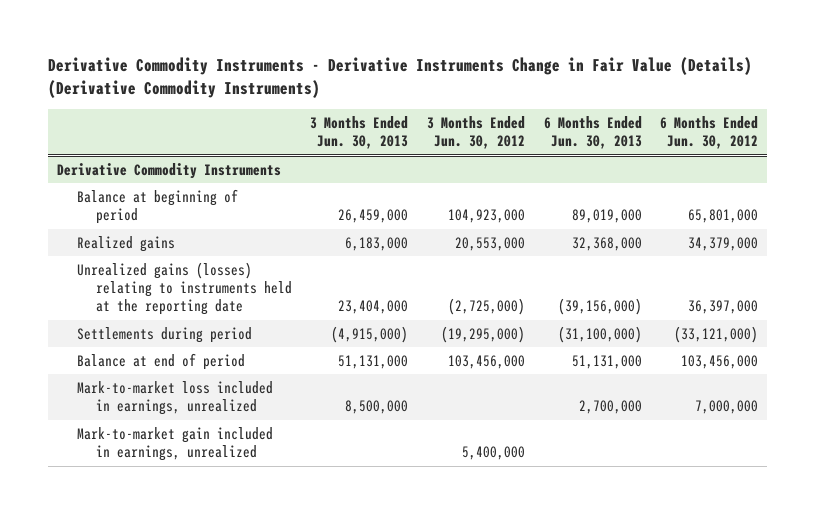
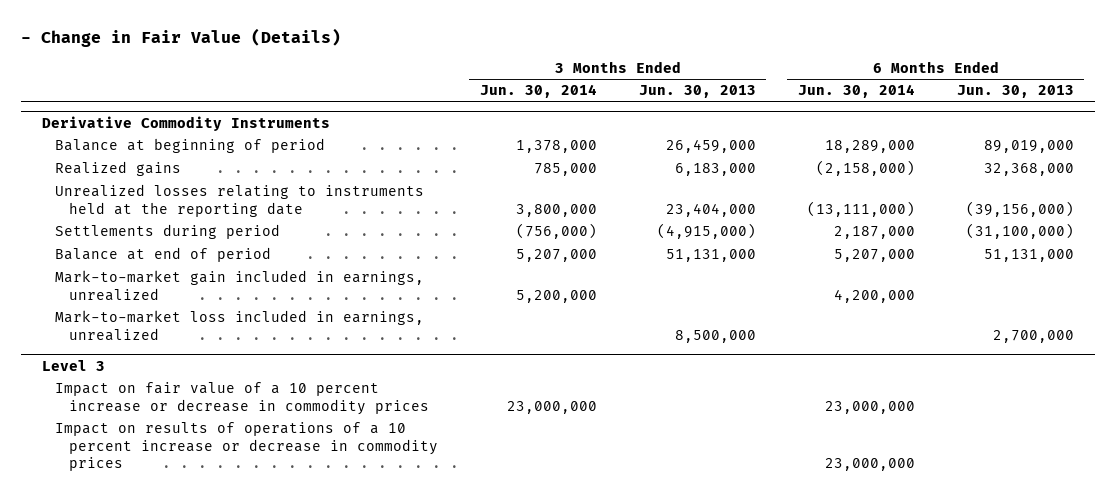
[48,57,753,99] Derivative Commodity Instruments - Derivative Instruments Change in Fair Value (Details) (Derivative Commodity Instruments) -> [20,27,341,47] - Change in Fair Value (Details)
[427,116,526,150] 3 Months Ended Jun. 30, 2012 -> none
[660,116,759,150] 6 Months Ended Jun. 30, 2012 -> none
none -> [479,84,597,99] Jun. 30, 2014
none -> [797,84,915,99] Jun. 30, 2014
[76,261,292,316] Unrealized gains (losses) relating to instruments held at the reporting date -> [55,184,425,217] Unrealized losses relating to instruments held at the reporting date
[76,380,273,416] Mark-to-market loss included in earnings, unrealized -> [55,310,425,341] Mark-to-market loss included in earnings, unrealized
none -> [41,359,105,371] Level 3
none -> [55,382,429,415] Impact on fair value of a 10 percent increase or decrease in commodity prices
none -> [55,422,438,472] Impact on results of operations of a 10 percent increase or decrease in commodity prices

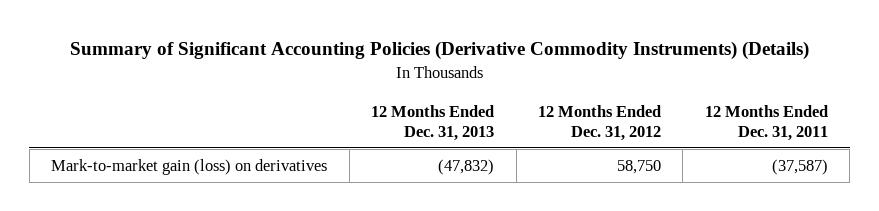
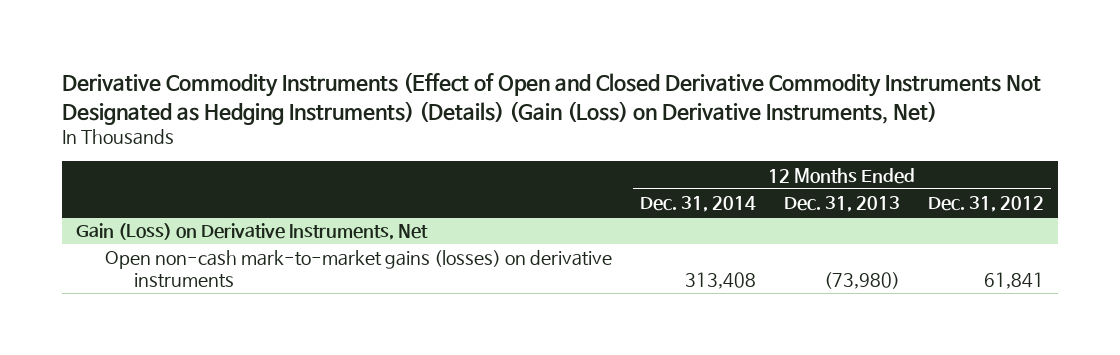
[69,41,809,61] Summary of Significant Accounting Policies (Derivative Commodity Instruments) (Details) -> [62,72,1042,125] Derivative Commodity Instruments (Effect of Open and Closed Derivative Commodity Instruments Not Designated as Hedging Instruments) (Details) (Gain (Loss) on Derivative Instruments, Net)
[704,104,828,141] 12 Months Ended Dec. 31, 2011 -> none
none -> [640,195,757,212] Dec. 31, 2014
none -> [76,223,429,241] Gain (Loss) on Derivative Instruments, Net
[51,159,328,176] Mark-to-market gain (loss) on derivatives -> [105,250,613,288] Open non-cash mark-to-market gains (losses) on derivative instruments
[438,159,495,176] (47,832) -> [824,271,901,289] (73,980)
[616,160,661,175] 58,750 -> [983,271,1044,289] 61,841

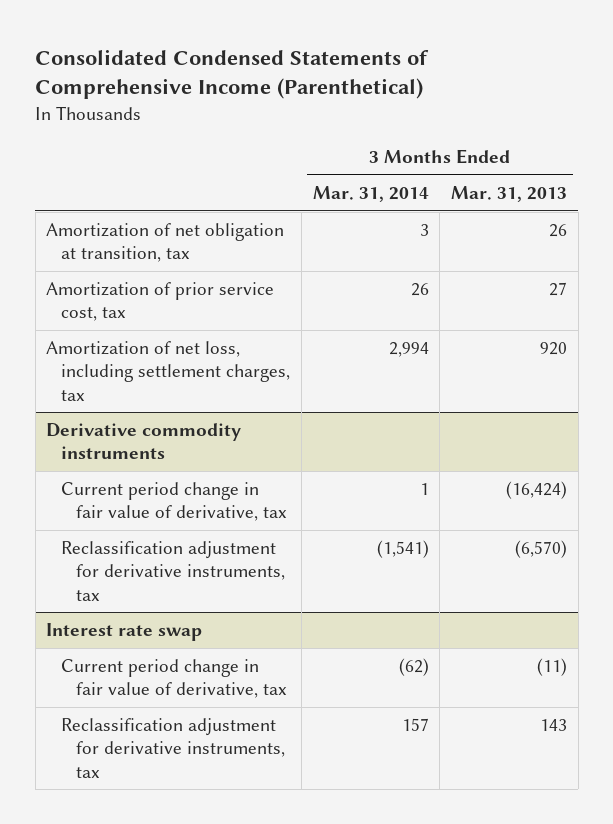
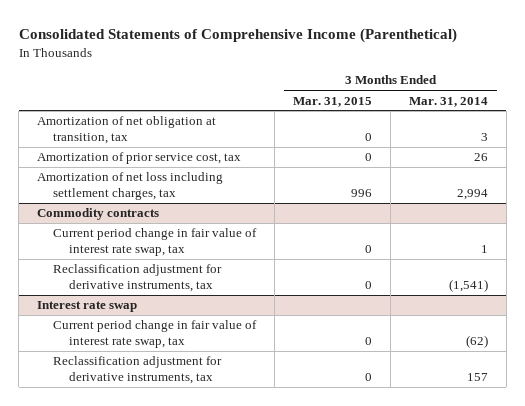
[35,48,430,100] Consolidated Condensed Statements of Comprehensive Income (Parenthetical) -> [18,28,457,44] Consolidated Statements of Comprehensive Income (Parenthetical)
[451,185,568,202] Mar. 31, 2013 -> none
none -> [293,96,373,107] Mar. 31, 2015
[46,423,242,460] Derivative commodity instruments -> none
[46,341,291,401] Amortization of net loss, including settlement charges, tax -> [37,172,224,200] Amortization of net loss including settlement charges, tax
none -> [37,208,160,221] Commodity contracts
[61,482,287,522] Current period change in fair value of derivative, tax -> [53,228,258,256] Current period change in fair value of interest rate swap, tax
[61,659,287,699] Current period change in fair value of derivative, tax -> [53,320,258,348] Current period change in fair value of interest rate swap, tax

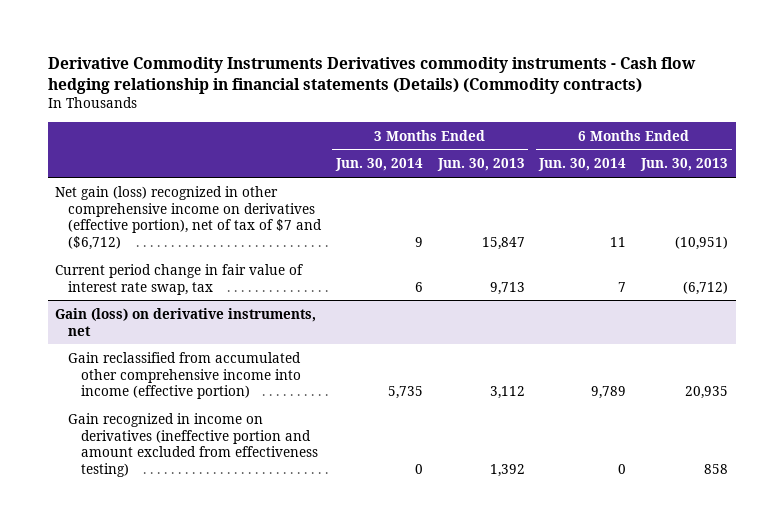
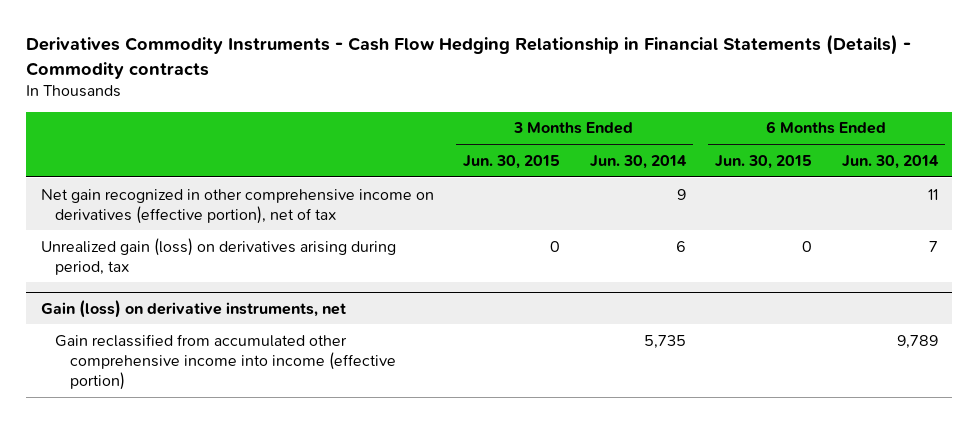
[47,56,696,95] Derivative Commodity Instruments Derivatives commodity instruments - Cash flow hedging relationship in financial statements (Details) (Commodity contracts) -> [25,34,911,79] Derivatives Commodity Instruments - Cash Flow Hedging Relationship in Financial Statements (Details) - Commodity contracts
[436,158,525,172] Jun. 30, 2013 -> none
[640,158,729,172] Jun. 30, 2013 -> none
none -> [463,154,561,169] Jun. 30, 2015
none -> [715,154,813,169] Jun. 30, 2015
[54,185,322,251] Net gain (loss) recognized in other comprehensive income on derivatives (effective portion), net of tax of $7 and ($6,712) -> [40,188,434,224] Net gain recognized in other comprehensive income on derivatives (effective portion), net of tax
[54,263,303,295] Current period change in fair value of interest rate swap, tax -> [40,237,396,275] Unrealized gain (loss) on derivatives arising during period, tax
[67,412,318,478] Gain recognized in income on derivatives (ineffective portion and amount excluded from effectiveness testing) -> none

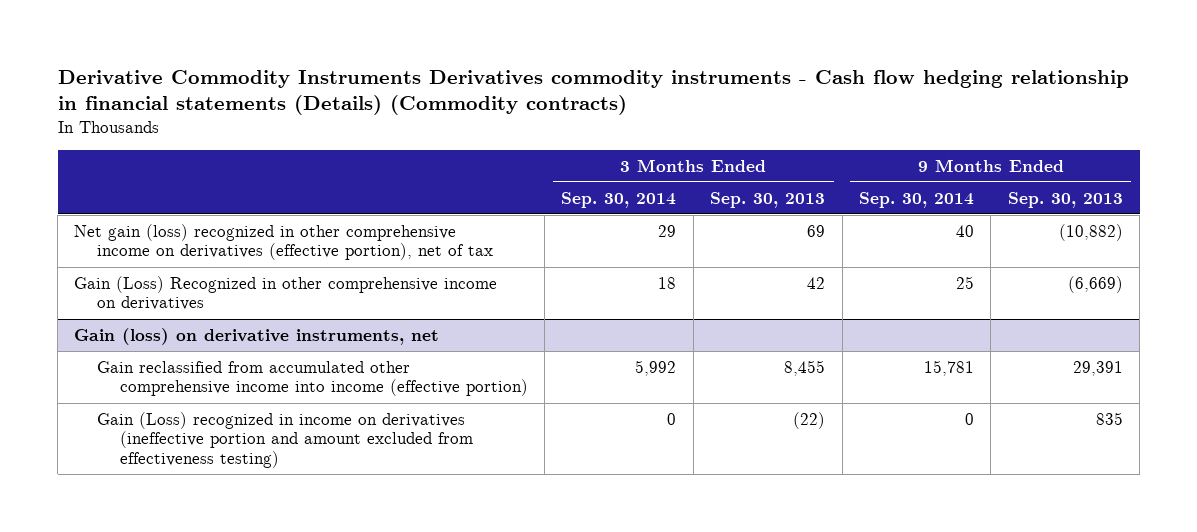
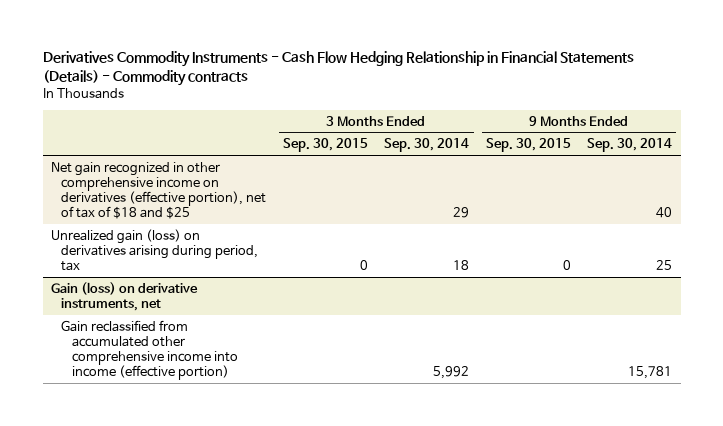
[57,69,1129,116] Derivative Commodity Instruments Derivatives commodity instruments - Cash flow hedging relationship in financial statements (Details) (Commodity contracts) -> [42,50,634,86] Derivatives Commodity Instruments - Cash Flow Hedging Relationship in Financial Statements (Details) - Commodity contracts
[710,191,826,208] Sep. 30, 2013 -> none
[1007,191,1123,208] Sep. 30, 2013 -> none
none -> [282,138,368,153] Sep. 30, 2015
none -> [485,138,571,153] Sep. 30, 2015
[74,223,494,261] Net gain (loss) recognized in other comprehensive income on derivatives (effective portion), net of tax -> [51,161,267,220] Net gain recognized in other comprehensive income on derivatives (effective portion), net of tax of $18 and $25
[74,275,498,311] Gain (Loss) Recognized in other comprehensive income on derivatives -> [51,228,259,271] Unrealized gain (loss) on derivatives arising during period, tax
[97,411,473,469] Gain (Loss) recognized in income on derivatives (ineffective portion and amount excluded from effectiveness testing) -> none

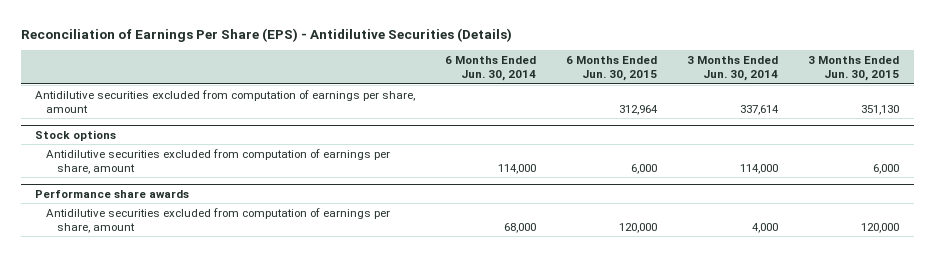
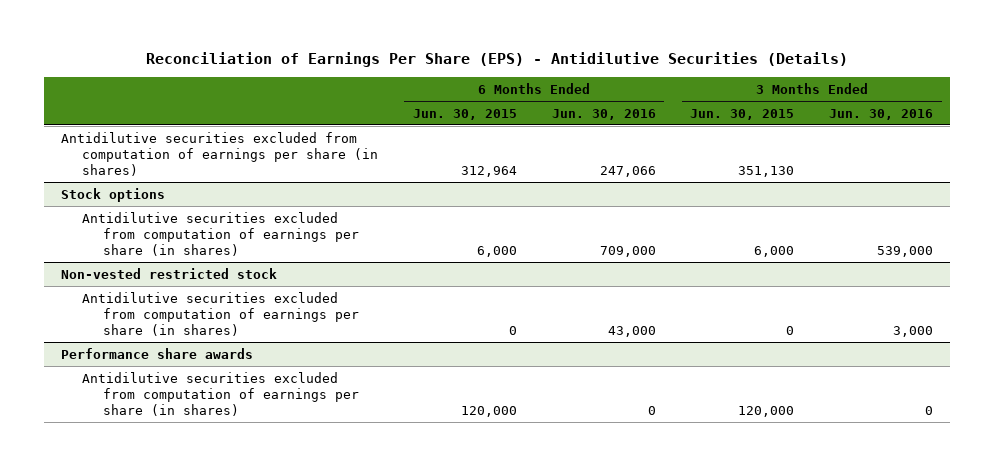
[445,56,537,82] 6 Months Ended Jun. 30, 2014 -> none
[687,56,779,82] 3 Months Ended Jun. 30, 2014 -> none
none -> [551,108,656,120] Jun. 30, 2016
none -> [829,108,934,120] Jun. 30, 2016
[35,89,416,113] Antidilutive securities excluded from computation of earnings per share, amount -> [61,131,379,177] Antidilutive securities excluded from computation of earnings per share (in shares)
[46,148,391,174] Antidilutive securities excluded from computation of earnings per share, amount -> [82,211,359,257] Antidilutive securities excluded from computation of earnings per share (in shares)
none -> [61,267,278,279] Non-vested restricted stock
none -> [82,291,359,337] Antidilutive securities excluded from computation of earnings per share (in shares)
[46,207,391,233] Antidilutive securities excluded from computation of earnings per share, amount -> [82,371,359,417] Antidilutive securities excluded from computation of earnings per share (in shares)

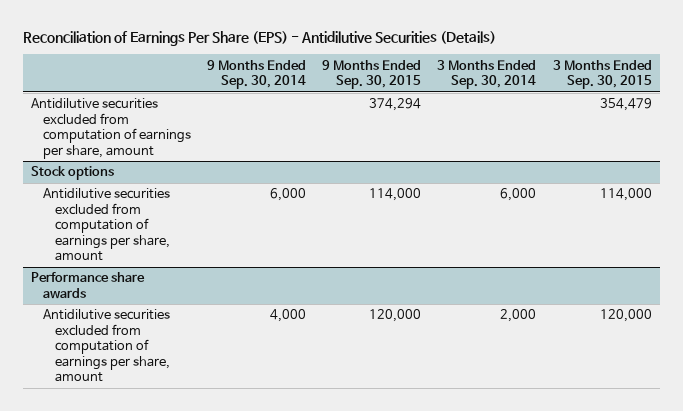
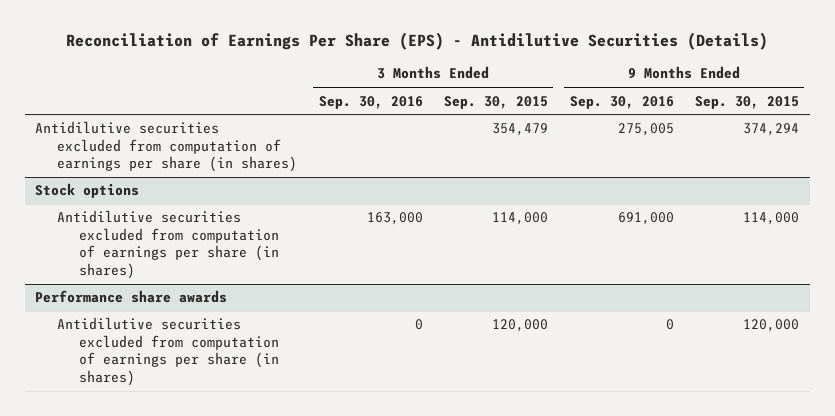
[207,59,307,90] 9 Months Ended Sep. 30, 2014 -> none
[437,59,537,90] 3 Months Ended Sep. 30, 2014 -> none
none -> [318,95,423,109] Sep. 30, 2016
none -> [569,95,674,109] Sep. 30, 2016
[30,98,191,159] Antidilutive securities excluded from computation of earnings per share, amount -> [35,121,298,173] Antidilutive securities excluded from computation of earnings per share (in shares)
[42,188,170,262] Antidilutive securities excluded from computation of earnings per share, amount -> [57,210,279,279] Antidilutive securities excluded from computation of earnings per share (in shares)
[42,309,170,383] Antidilutive securities excluded from computation of earnings per share, amount -> [57,317,279,386] Antidilutive securities excluded from computation of earnings per share (in shares)

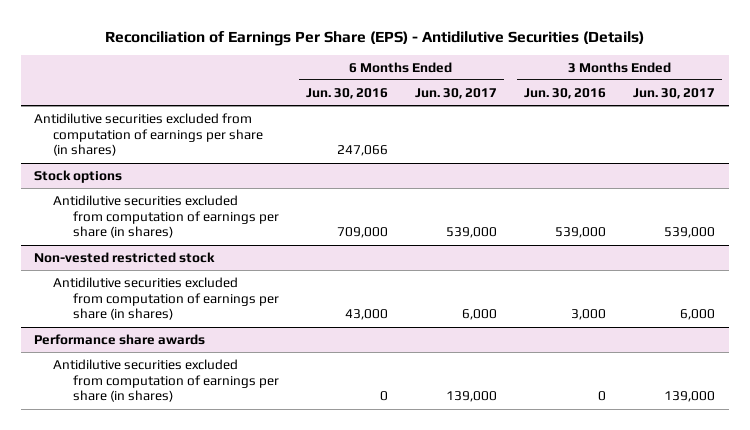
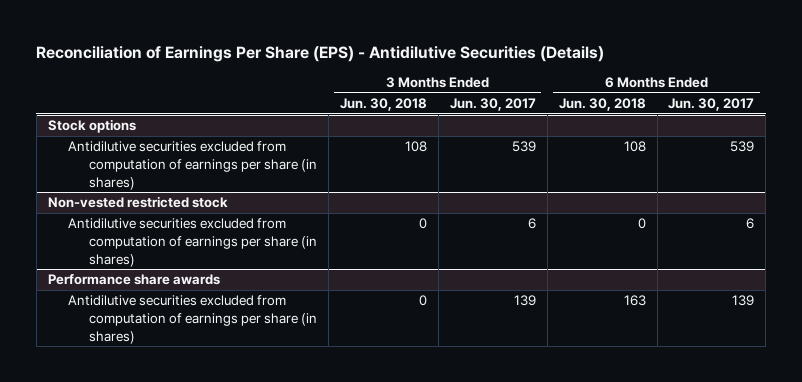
[305,87,388,99] Jun. 30, 2016 -> none
[524,87,607,99] Jun. 30, 2016 -> none
none -> [339,98,427,112] Jun. 30, 2018
none -> [558,98,646,112] Jun. 30, 2018
[34,112,264,157] Antidilutive securities excluded from computation of earnings per share (in shares) -> none
[445,227,497,239] 539,000 -> [730,141,755,153] 539
[664,227,716,239] 539,000 -> [511,141,536,153] 539
[461,309,497,321] 6,000 -> [746,218,755,230] 6
[680,309,716,321] 6,000 -> [527,218,536,230] 6
[445,391,497,403] 139,000 -> [732,295,755,307] 139
[664,391,716,403] 139,000 -> [513,295,536,307] 139

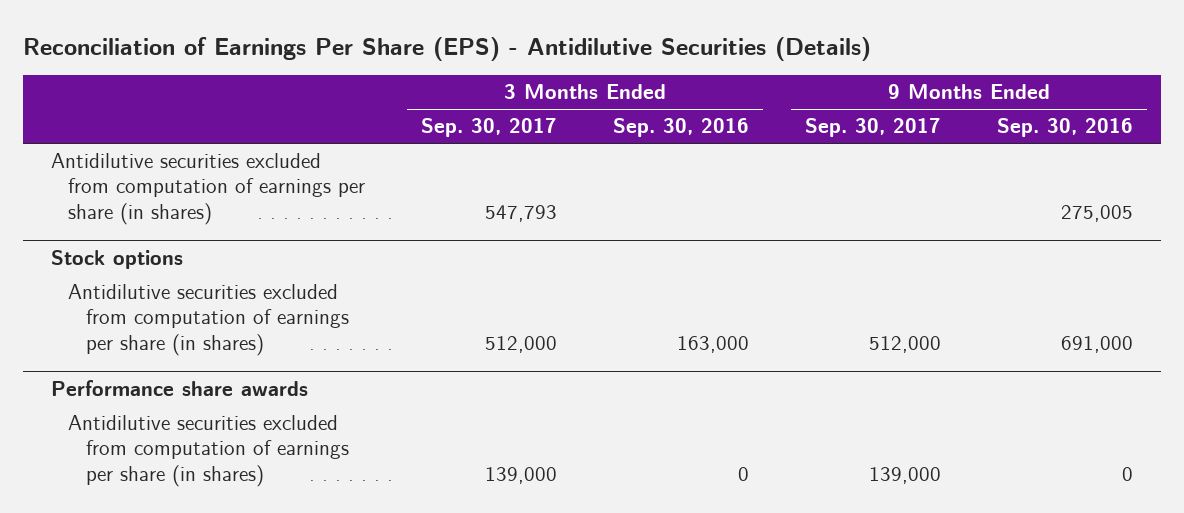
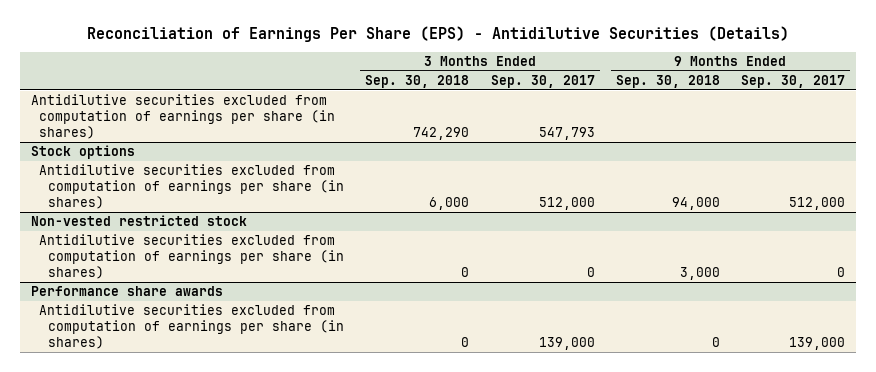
[613,118,750,138] Sep. 30, 2016 -> none
[997,118,1134,138] Sep. 30, 2016 -> none
none -> [365,74,470,88] Sep. 30, 2018
none -> [615,74,720,88] Sep. 30, 2018
none -> [30,215,247,227] Non-vested restricted stock
none -> [39,234,345,280] Antidilutive securities excluded from computation of earnings per share (in shares)

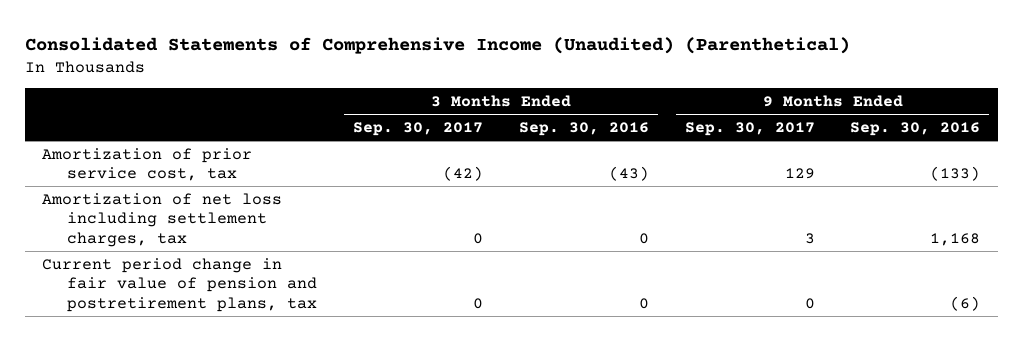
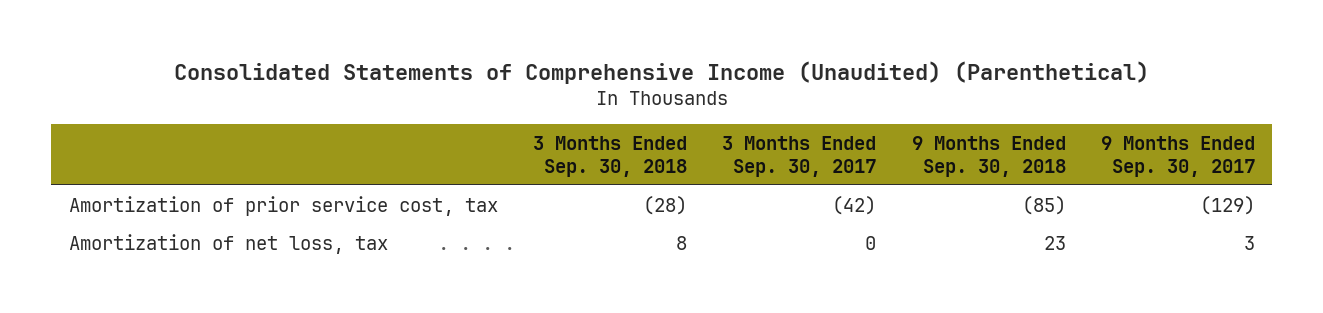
[518,121,649,136] Sep. 30, 2016 -> none
[850,121,981,136] Sep. 30, 2016 -> none
none -> [532,135,687,177] 3 Months Ended Sep. 30, 2018
none -> [911,135,1066,177] 9 Months Ended Sep. 30, 2018
[42,257,318,312] Current period change in fair value of pension and postretirement plans, tax -> none
[784,168,815,180] 129 -> [1199,195,1255,215] (129)
[42,192,283,247] Amortization of net loss including settlement charges, tax -> [68,233,388,254] Amortization of net loss, tax

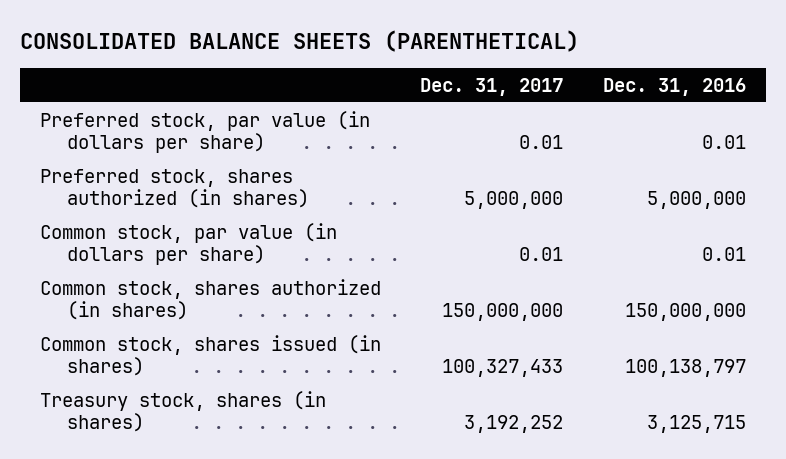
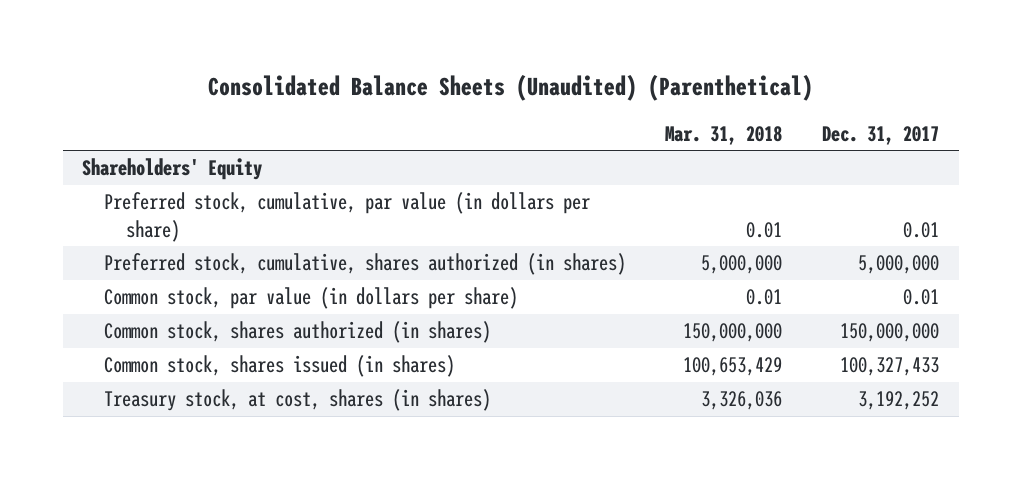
[19,29,579,52] CONSOLIDATED BALANCE SHEETS (PARENTHETICAL) -> [207,74,813,102] Consolidated Balance Sheets (Unaudited) (Parenthetical)
[603,77,747,96] Dec. 31, 2016 -> none
none -> [665,125,783,145] Mar. 31, 2018
none -> [82,158,263,181] Shareholders' Equity
[39,110,370,153] Preferred stock, par value (in dollars per share) -> [103,192,590,242] Preferred stock, cumulative, par value (in dollars per share)
[39,168,310,208] Preferred stock, shares authorized (in shares) -> [103,253,626,276] Preferred stock, cumulative, shares authorized (in shares)
[39,390,326,432] Treasury stock, shares (in shares) -> [103,389,491,412] Treasury stock, at cost, shares (in shares)

